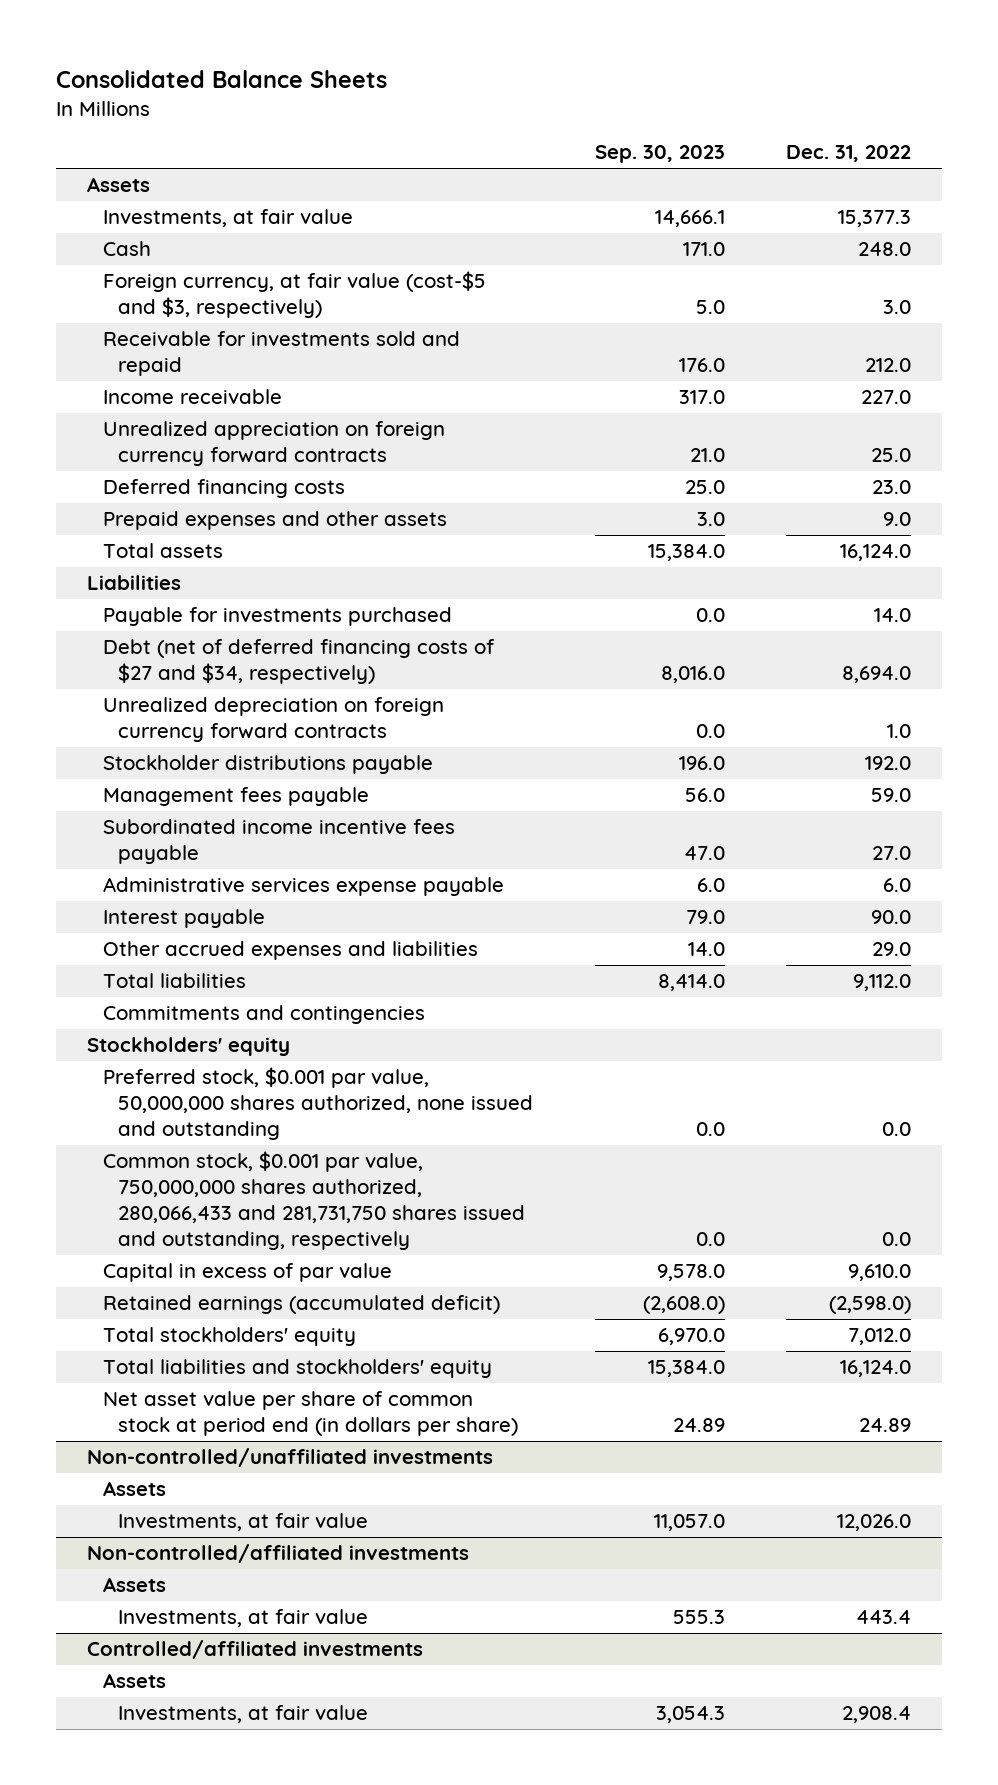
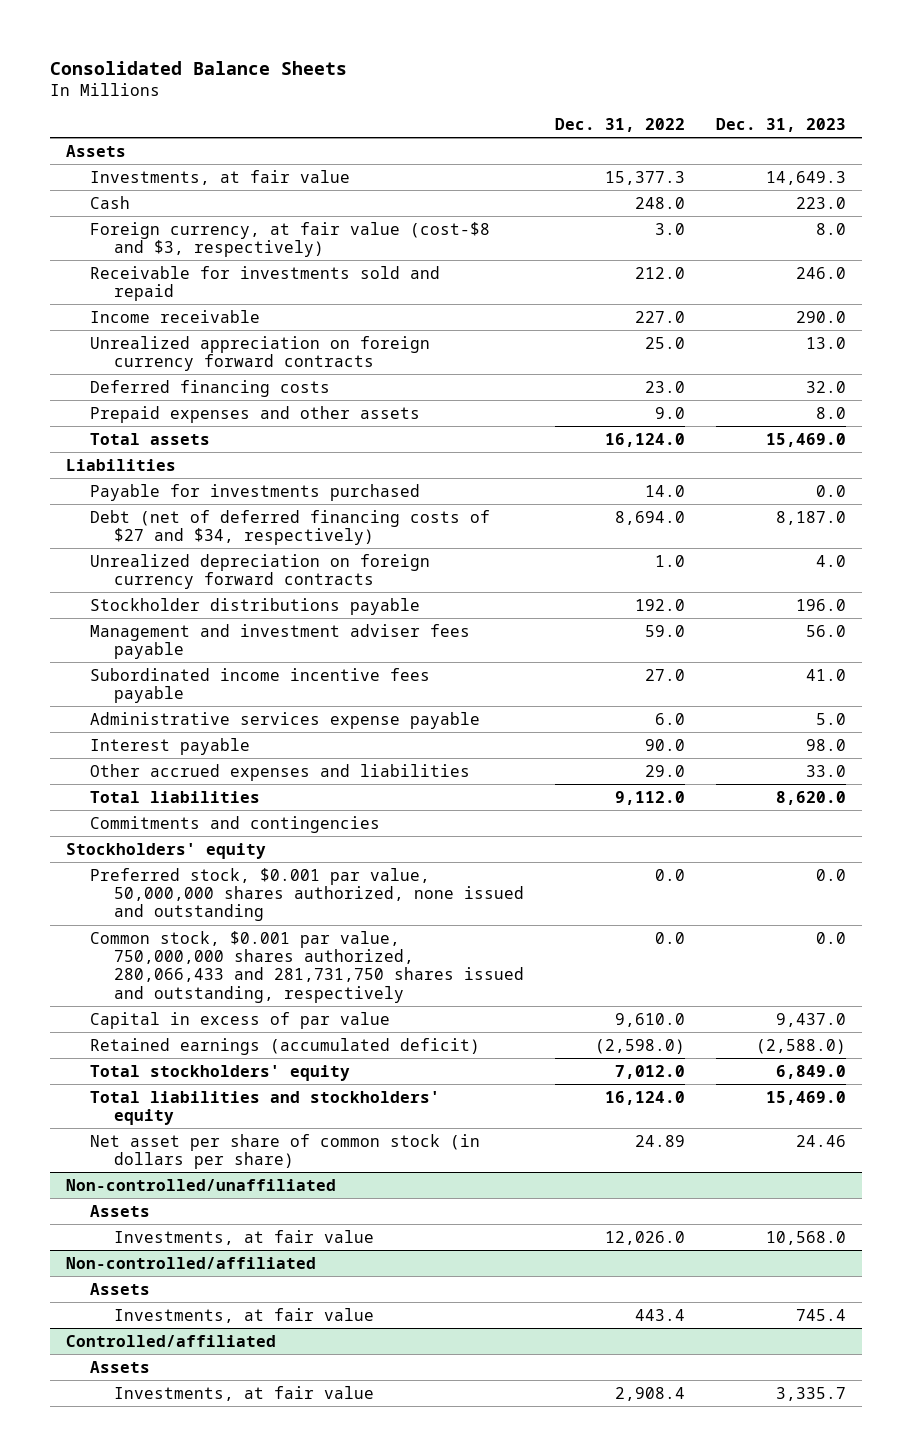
[594,145,725,164] Sep. 30, 2023 -> none
none -> [716,118,847,133] Dec. 31, 2023
[102,271,486,319] Foreign currency, at fair value (cost-$5 and $3, respectively) -> [89,221,490,258] Foreign currency, at fair value (cost-$8 and $3, respectively)
[102,787,369,807] Management fees payable -> [89,623,470,660] Management and investment adviser fees payable
[102,1391,519,1437] Net asset value per share of common stock at period end (in dollars per share) -> [89,1133,480,1170] Net asset per share of common stock (in dollars per share)
[87,1448,494,1468] Non-controlled/unaffiliated investments -> [65,1178,336,1191] Non-controlled/unaffiliated
[87,1544,470,1564] Non-controlled/affiliated investments -> [65,1256,316,1269] Non-controlled/affiliated
[87,1640,424,1660] Controlled/affiliated investments -> [65,1334,276,1347] Controlled/affiliated

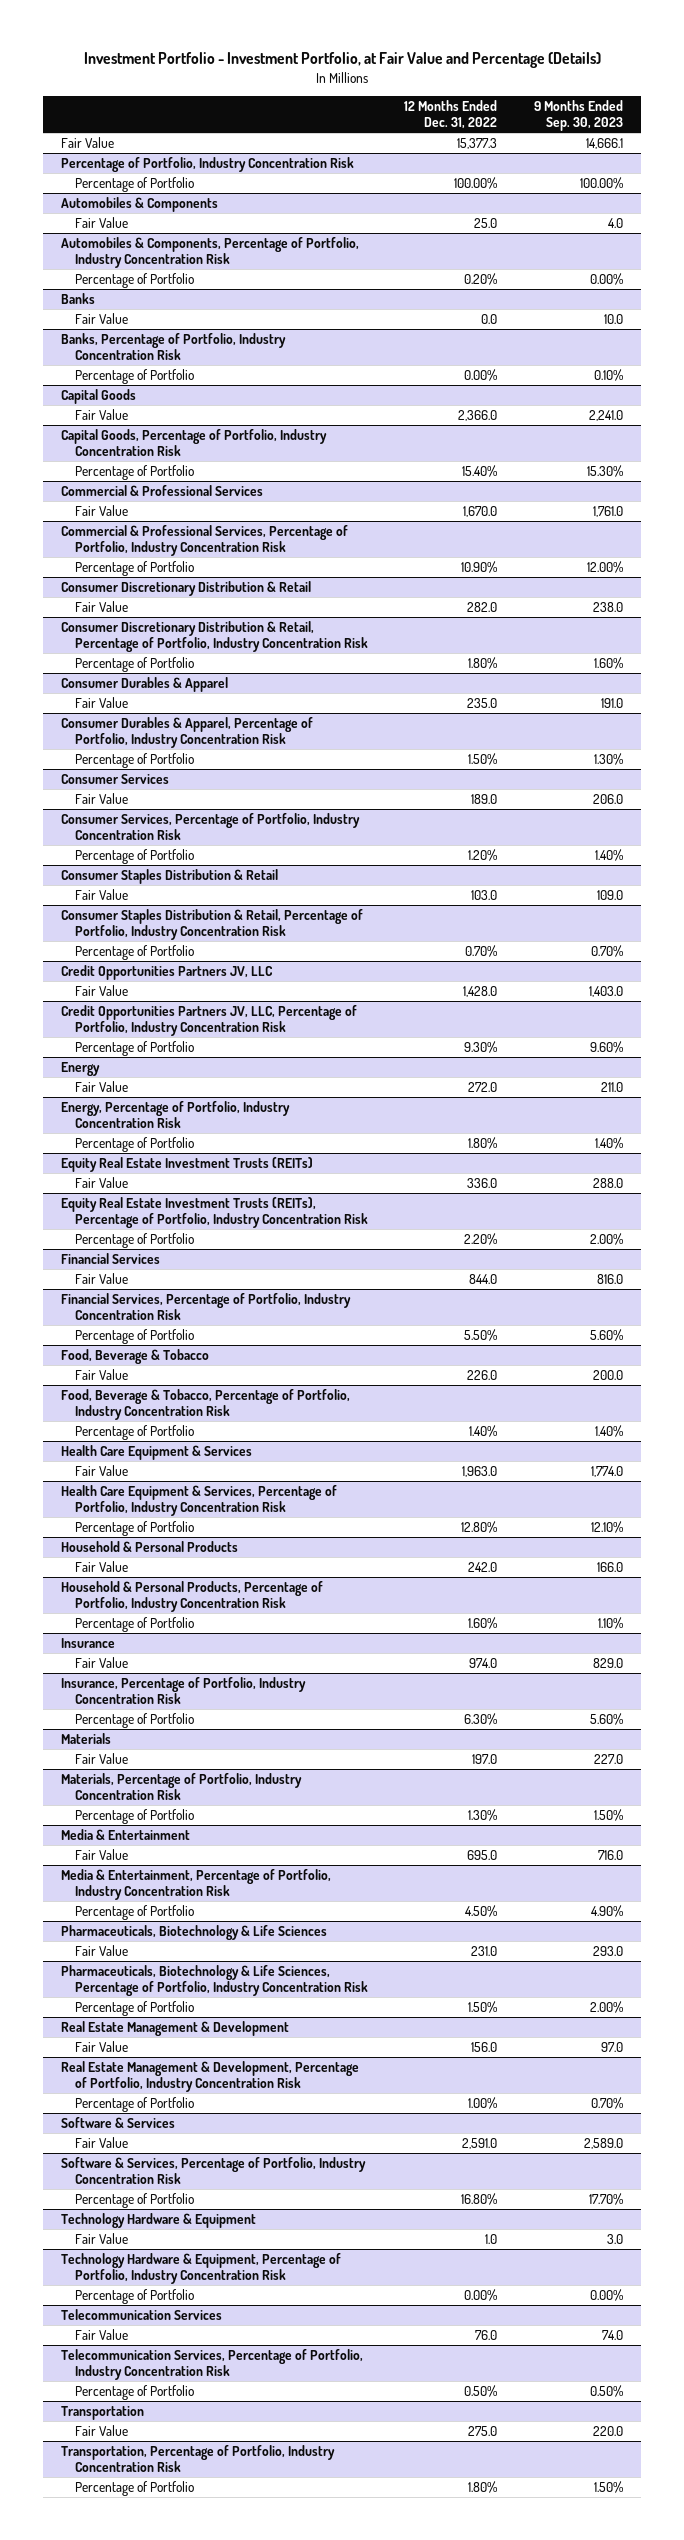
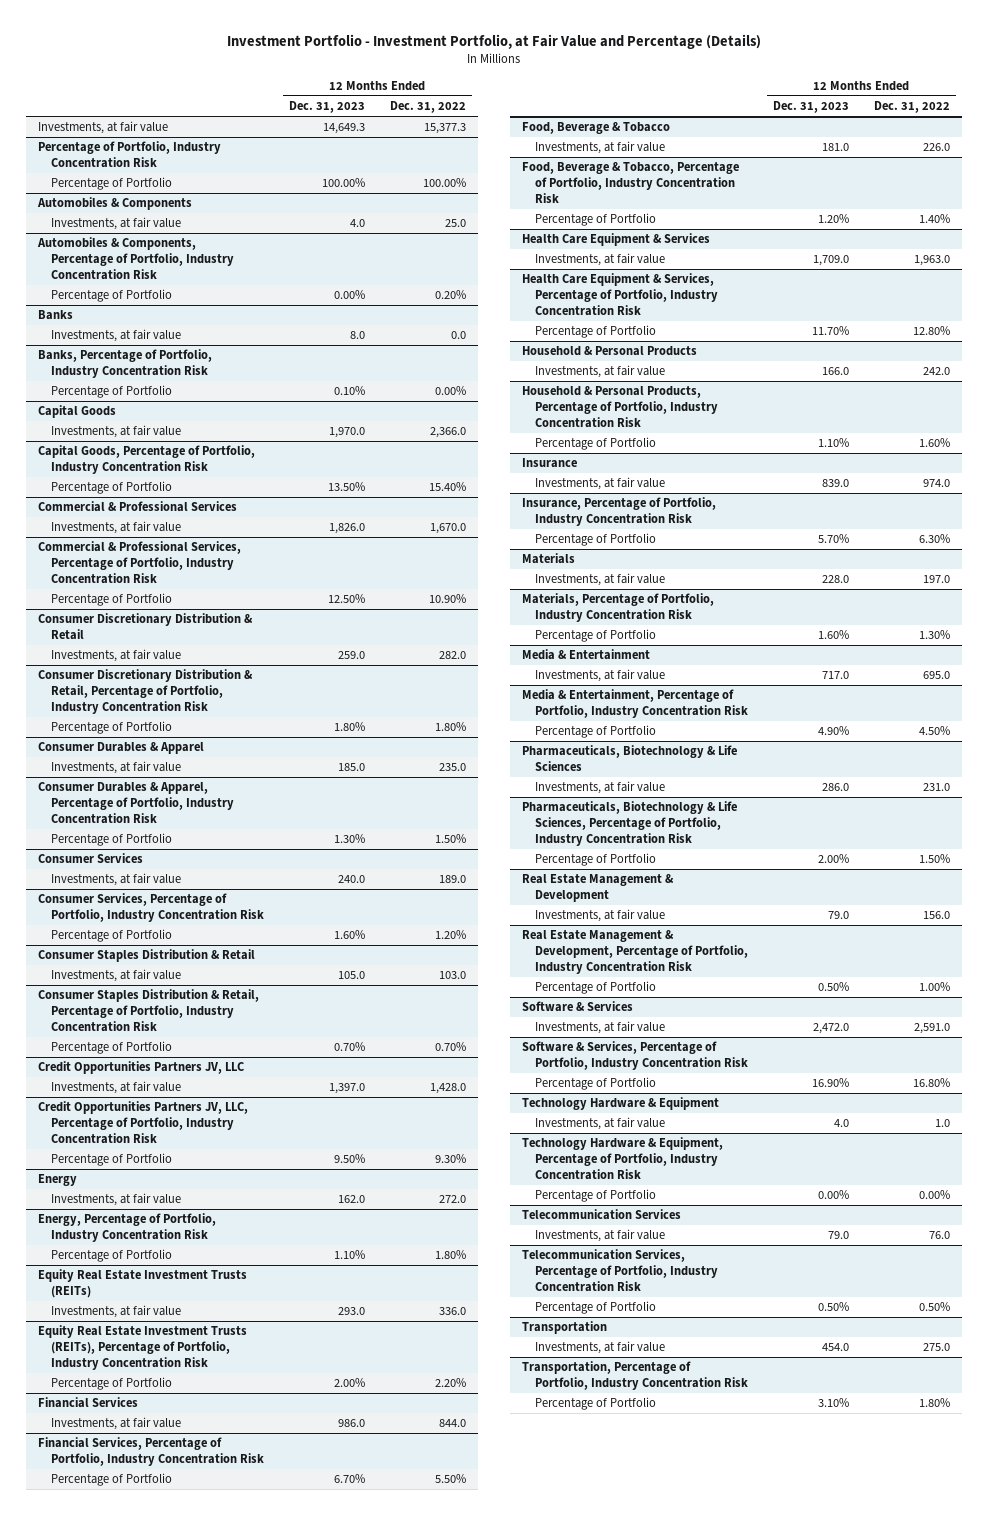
[533,100,623,132] 9 Months Ended Sep. 30, 2023 -> none
none -> [289,101,366,114] Dec. 31, 2023
[61,137,115,149] Fair Value -> [38,121,169,135] Investments, at fair value
[75,217,129,229] Fair Value -> [51,217,182,231] Investments, at fair value
[75,313,129,325] Fair Value -> [51,329,182,343] Investments, at fair value
[75,409,129,421] Fair Value -> [51,425,182,439] Investments, at fair value
[75,505,129,517] Fair Value -> [51,521,182,535] Investments, at fair value
[75,601,129,613] Fair Value -> [51,649,182,663] Investments, at fair value
[75,697,129,709] Fair Value -> [51,761,182,775] Investments, at fair value
[75,793,129,805] Fair Value -> [51,873,182,887] Investments, at fair value
[75,889,129,901] Fair Value -> [51,969,182,983] Investments, at fair value
[75,985,129,997] Fair Value -> [51,1081,182,1095] Investments, at fair value
[75,1081,129,1093] Fair Value -> [51,1193,182,1207] Investments, at fair value
[75,1177,129,1189] Fair Value -> [51,1305,182,1319] Investments, at fair value
[75,1273,129,1285] Fair Value -> [51,1417,182,1431] Investments, at fair value
[75,1369,129,1381] Fair Value -> [535,141,666,155] Investments, at fair value
[75,1465,129,1477] Fair Value -> [535,253,666,267] Investments, at fair value
[75,1561,129,1573] Fair Value -> [535,365,666,379] Investments, at fair value
[75,1657,129,1669] Fair Value -> [535,477,666,491] Investments, at fair value
[75,1753,129,1765] Fair Value -> [535,573,666,587] Investments, at fair value
[75,1849,129,1861] Fair Value -> [535,669,666,683] Investments, at fair value
[75,1945,129,1957] Fair Value -> [535,781,666,795] Investments, at fair value
[75,2041,129,2053] Fair Value -> [535,909,666,923] Investments, at fair value
[75,2137,129,2149] Fair Value -> [535,1021,666,1035] Investments, at fair value
[75,2233,129,2245] Fair Value -> [535,1117,666,1131] Investments, at fair value
[75,2329,129,2341] Fair Value -> [535,1229,666,1243] Investments, at fair value
[75,2425,129,2437] Fair Value -> [535,1341,666,1355] Investments, at fair value

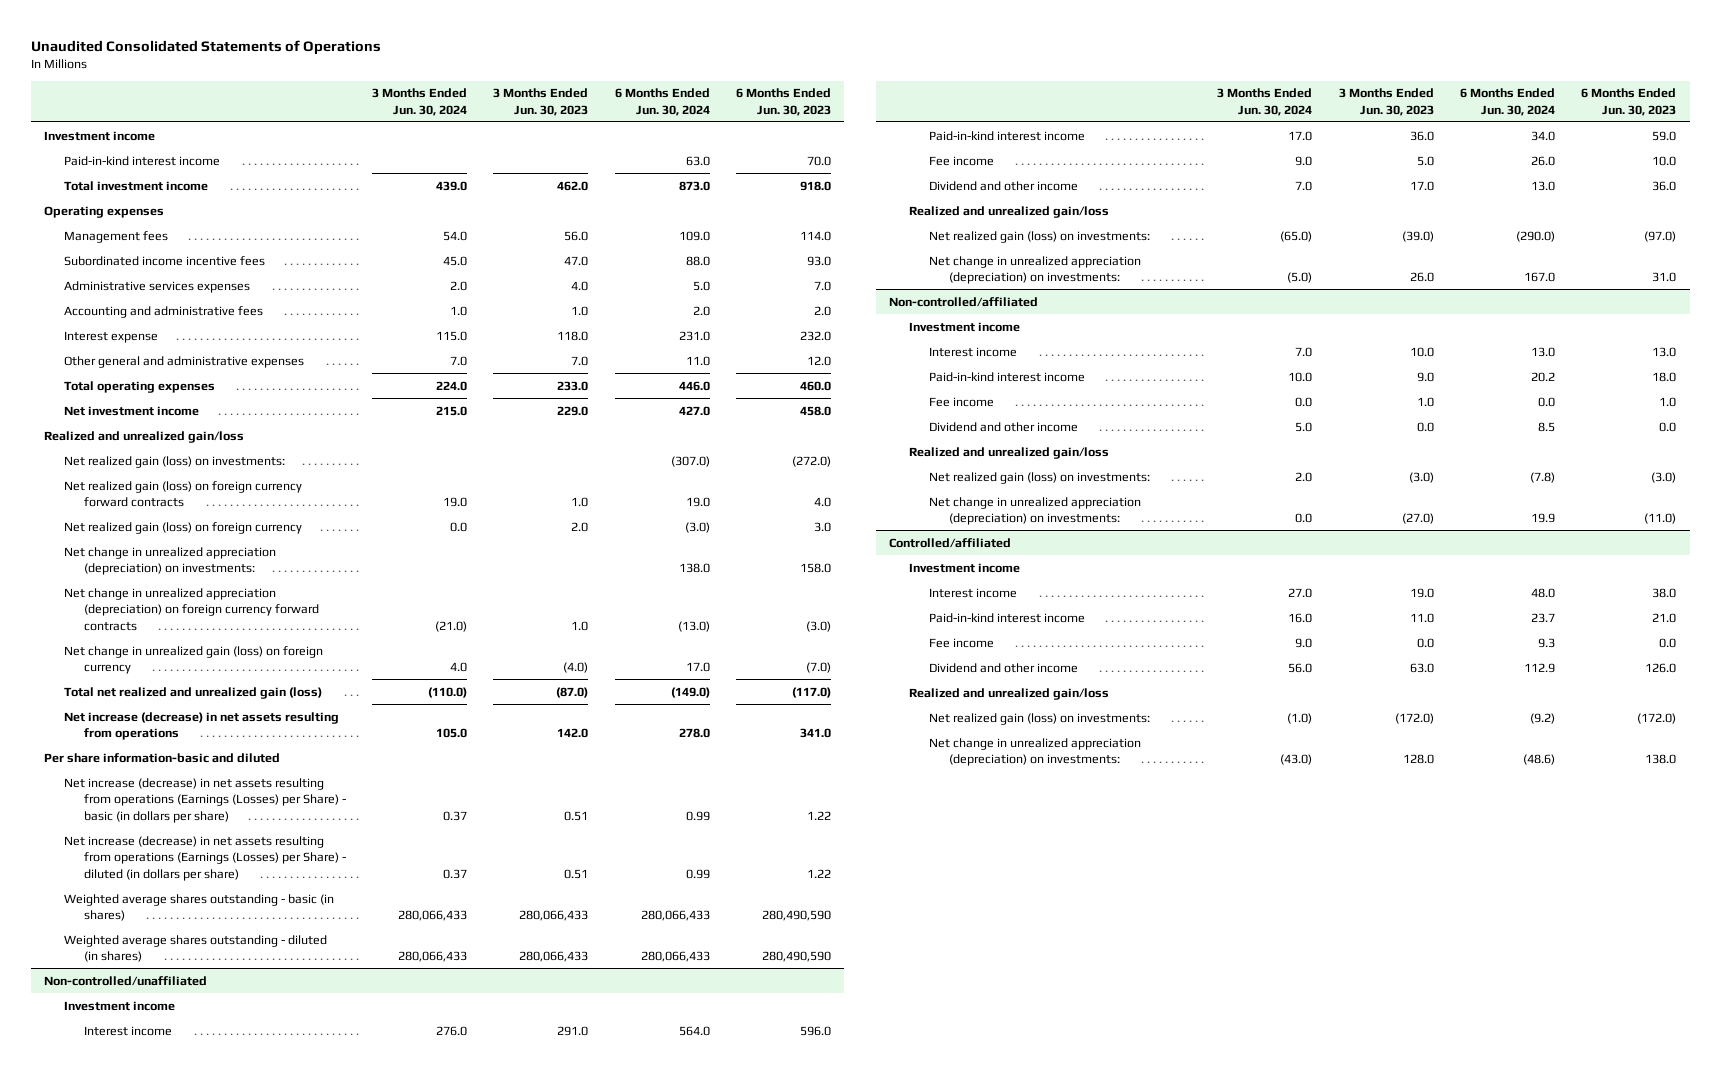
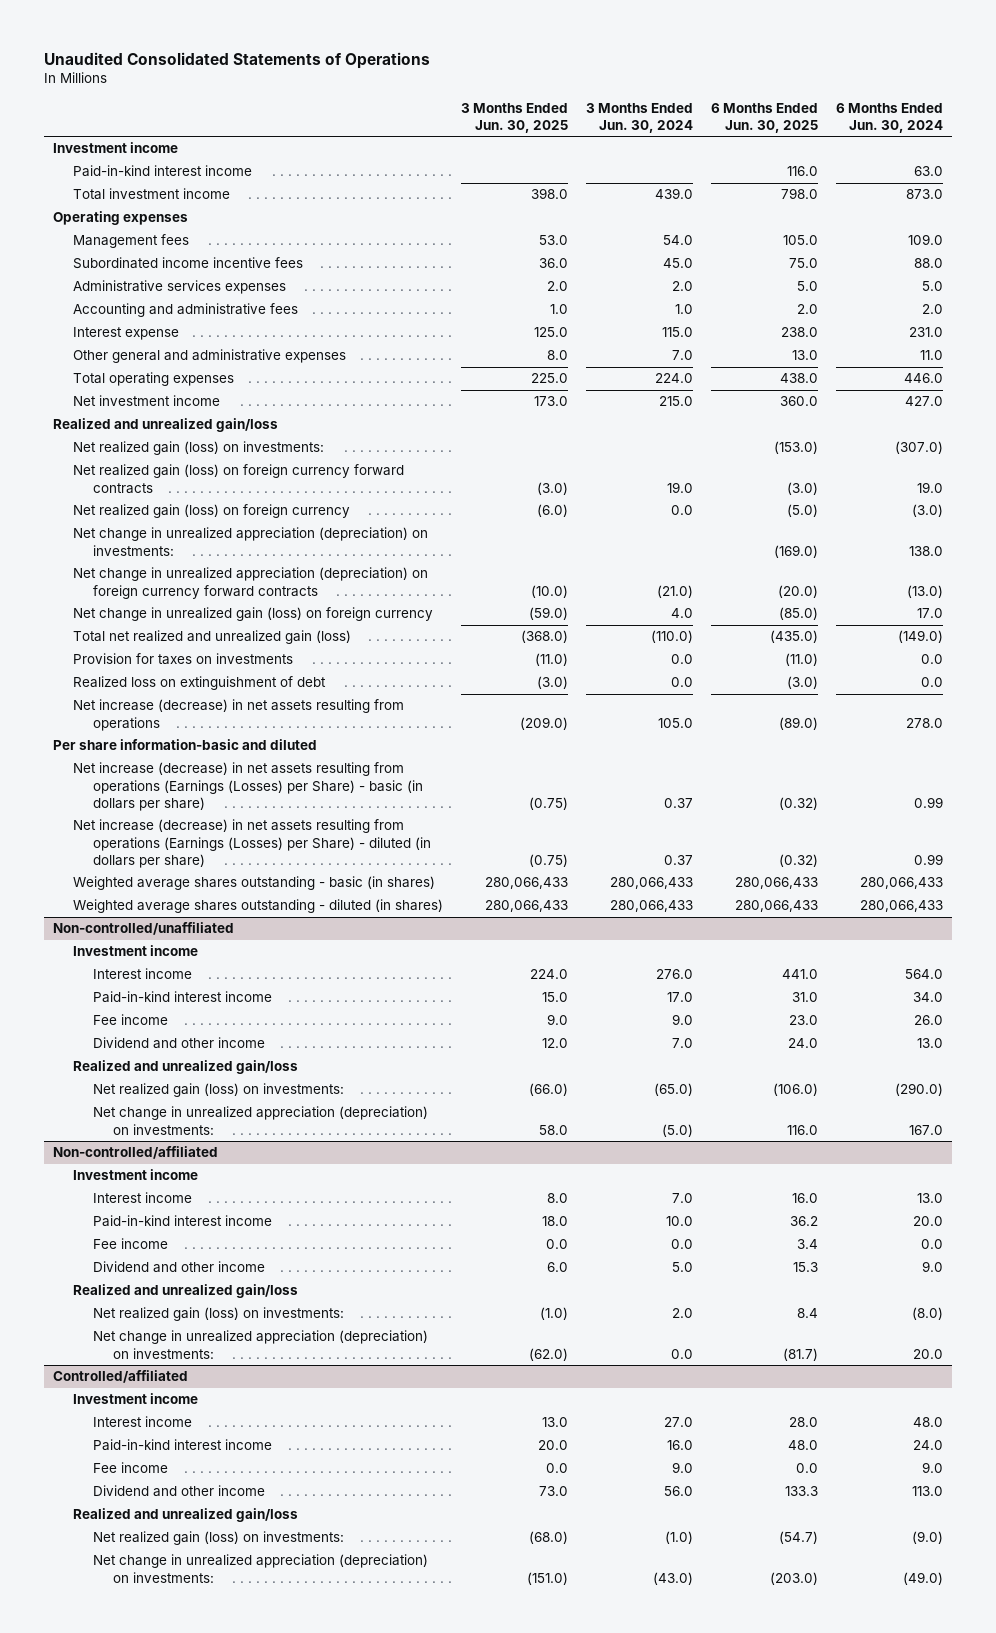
[493,88,589,116] 3 Months Ended Jun. 30, 2023 -> none
[736,88,832,116] 6 Months Ended Jun. 30, 2023 -> none
none -> [460,102,568,134] 3 Months Ended Jun. 30, 2025
none -> [711,102,819,134] 6 Months Ended Jun. 30, 2025
none -> [72,653,293,666] Provision for taxes on investments
none -> [72,676,326,691] Realized loss on extinguishment of debt
[1530,371,1555,382] 20.2 -> [913,1216,944,1227] 20.0
[1537,421,1555,432] 8.5 -> [922,1261,944,1273] 9.0
[1529,471,1555,483] (7.8) -> [912,1307,944,1321] (8.0)
[1530,513,1555,524] 19.9 -> [913,1348,944,1359] 20.0
[1530,612,1555,623] 23.7 -> [913,1440,944,1451] 24.0
[1537,637,1555,648] 9.3 -> [922,1462,944,1474] 9.0
[1523,662,1555,673] 112.9 -> [912,1486,944,1497] 113.0
[1529,712,1555,724] (9.2) -> [912,1531,944,1545] (9.0)
[1522,754,1555,766] (48.6) -> [903,1571,944,1585] (49.0)

